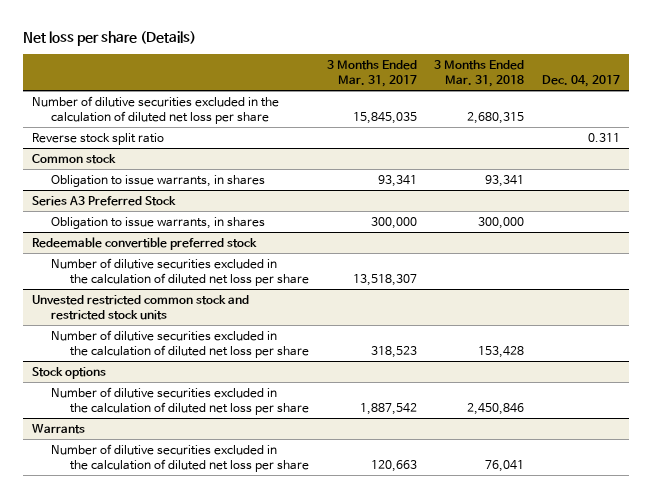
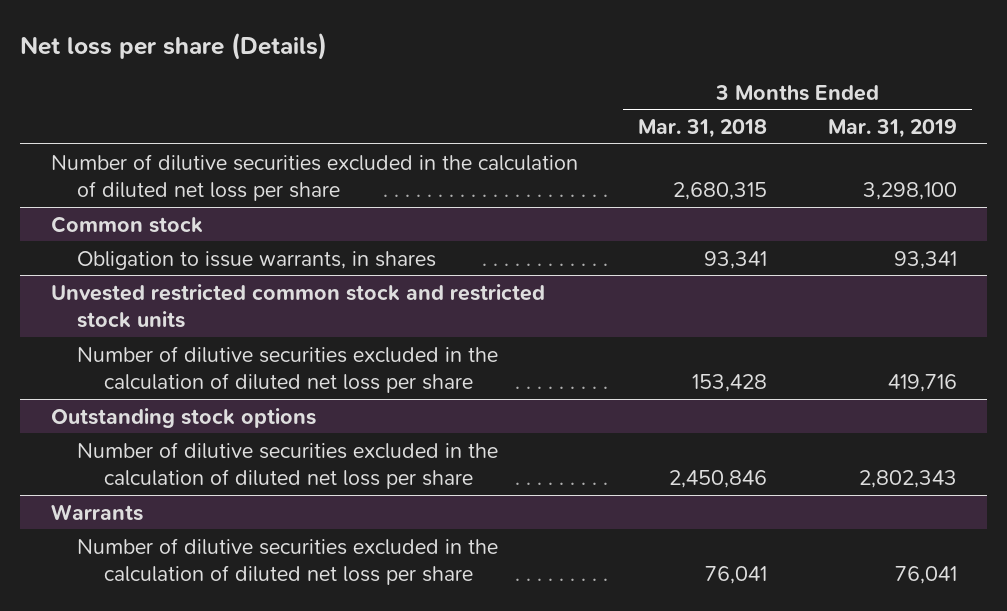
[326,59,417,88] 3 Months Ended Mar. 31, 2017 -> none
[542,75,621,88] Dec. 04, 2017 -> none
none -> [827,119,957,139] Mar. 31, 2019
[32,132,165,145] Reverse stock split ratio -> none
[32,195,177,206] Series A3 Preferred Stock -> none
[50,216,265,229] Obligation to issue warrants, in shares -> none
[32,236,258,250] Redeemable convertible preferred stock -> none
[50,257,309,287] Number of dilutive securities excluded in the calculation of diluted net loss per share -> none
[32,366,107,379] Stock options -> [50,407,316,428] Outstanding stock options

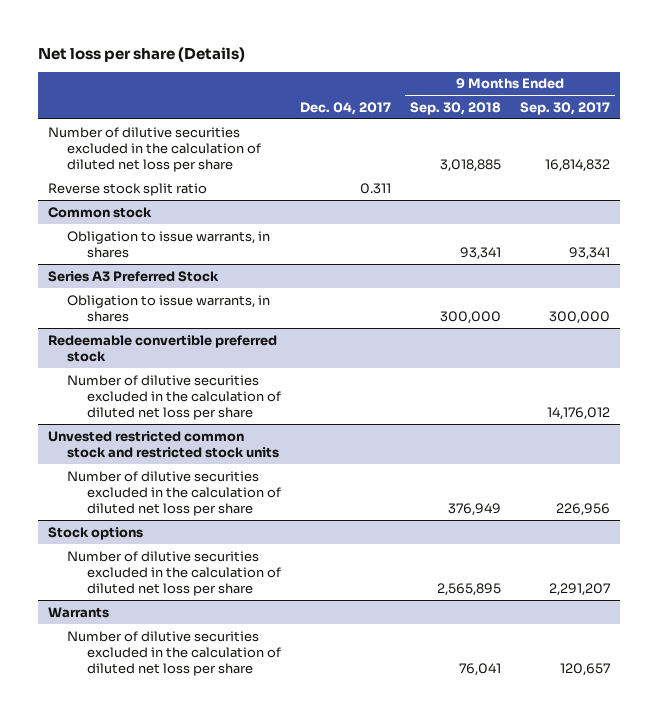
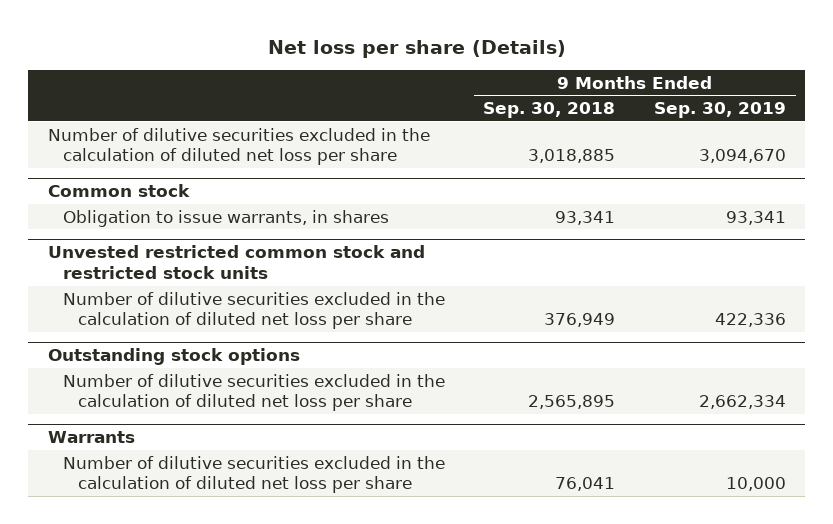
[300,101,392,115] Dec. 04, 2017 -> none
[520,101,611,115] Sep. 30, 2017 -> none
none -> [653,101,786,118] Sep. 30, 2019
[47,182,207,196] Reverse stock split ratio -> none
[47,270,219,282] Series A3 Preferred Stock -> none
[67,294,271,322] Obligation to issue warrants, in shares -> none
[47,334,277,362] Redeemable convertible preferred stock -> none
[67,374,281,420] Number of dilutive securities excluded in the calculation of diluted net loss per share -> none
[47,526,143,540] Stock options -> [47,348,300,366] Outstanding stock options

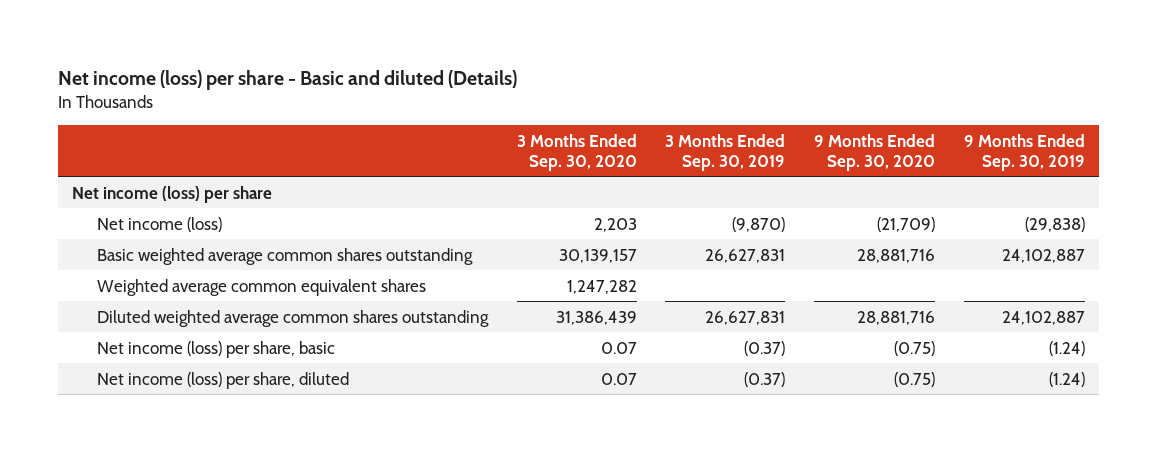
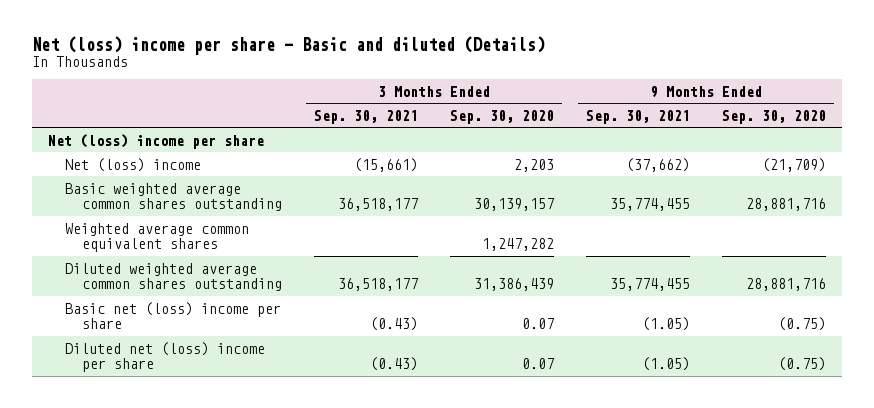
[57,69,517,90] Net income (loss) per share - Basic and diluted (Details) -> [32,35,546,55] Net (loss) income per share - Basic and diluted (Details)
[665,133,786,171] 3 Months Ended Sep. 30, 2019 -> none
[963,133,1085,171] 9 Months Ended Sep. 30, 2019 -> none
none -> [314,109,419,124] Sep. 30, 2021
none -> [586,109,691,124] Sep. 30, 2021
[72,185,273,203] Net income (loss) per share -> [48,133,265,149] Net (loss) income per share
[97,216,223,232] Net income (loss) -> [65,157,202,172] Net (loss) income
[97,340,336,358] Net income (loss) per share, basic -> [65,301,282,330] Basic net (loss) income per share
[97,371,350,389] Net income (loss) per share, diluted -> [65,341,266,373] Diluted net (loss) income per share

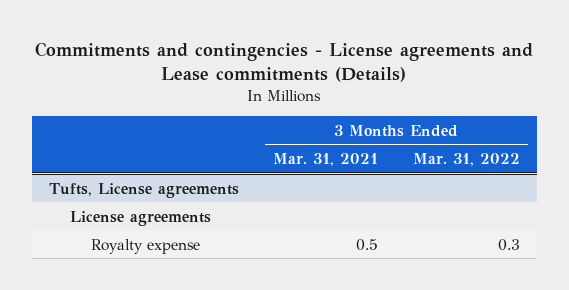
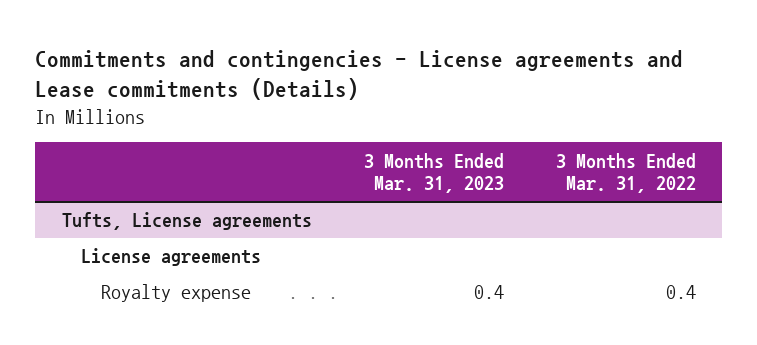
[273,153,379,167] Mar. 31, 2021 -> none
none -> [363,152,504,194] 3 Months Ended Mar. 31, 2023
[497,238,520,251] 0.3 -> [665,285,696,300] 0.4

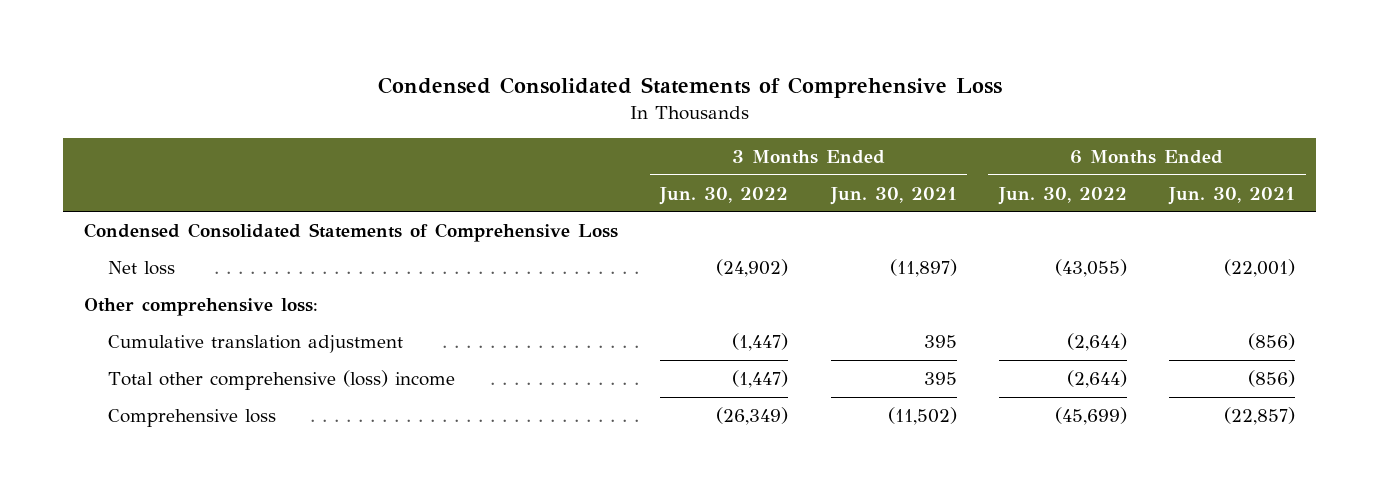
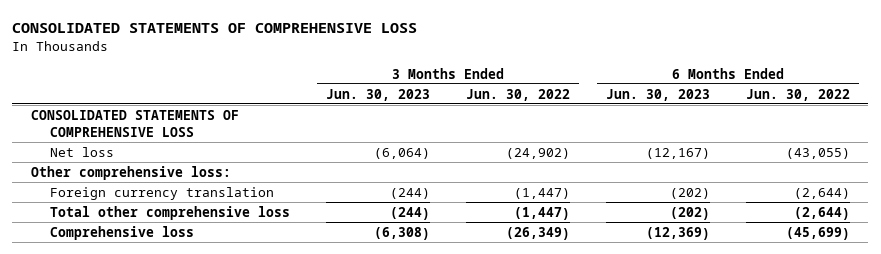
[377,76,1002,98] Condensed Consolidated Statements of Comprehensive Loss -> [12,22,418,33] CONSOLIDATED STATEMENTS OF COMPREHENSIVE LOSS
[829,186,957,205] Jun. 30, 2021 -> none
[1168,186,1296,205] Jun. 30, 2021 -> none
none -> [326,88,431,101] Jun. 30, 2023
none -> [606,88,711,101] Jun. 30, 2023
[84,222,619,242] Condensed Consolidated Statements of Comprehensive Loss -> [30,109,239,137] CONSOLIDATED STATEMENTS OF COMPREHENSIVE LOSS
[107,334,403,353] Cumulative translation adjustment -> [50,186,275,200] Foreign currency translation
[107,369,455,390] Total other comprehensive (loss) income -> [50,205,291,220] Total other comprehensive loss

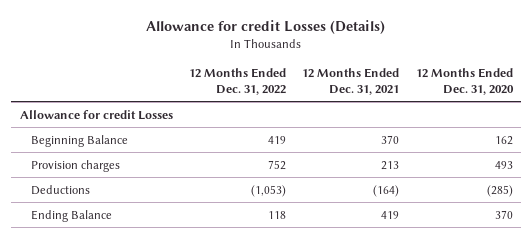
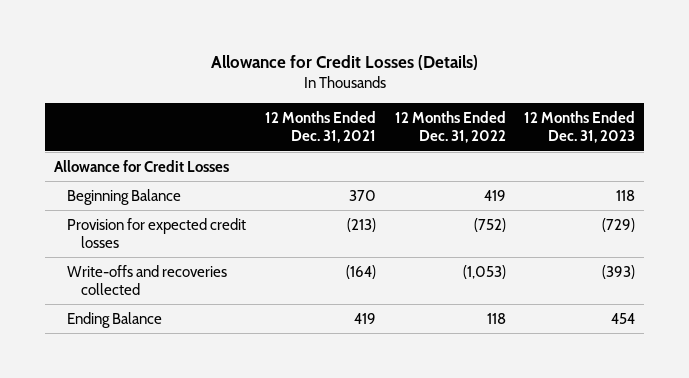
[146,19,386,34] Allowance for credit Losses (Details) -> [210,55,478,71] Allowance for Credit Losses (Details)
[415,68,514,95] 12 Months Ended Dec. 31, 2020 -> none
none -> [524,111,636,144] 12 Months Ended Dec. 31, 2023
[19,109,173,120] Allowance for credit Losses -> [54,159,230,172] Allowance for Credit Losses
[30,159,120,172] Provision charges -> none
none -> [67,217,247,249] Provision for expected credit losses
[30,184,90,195] Deductions -> [67,264,228,296] Write-offs and recoveries collected

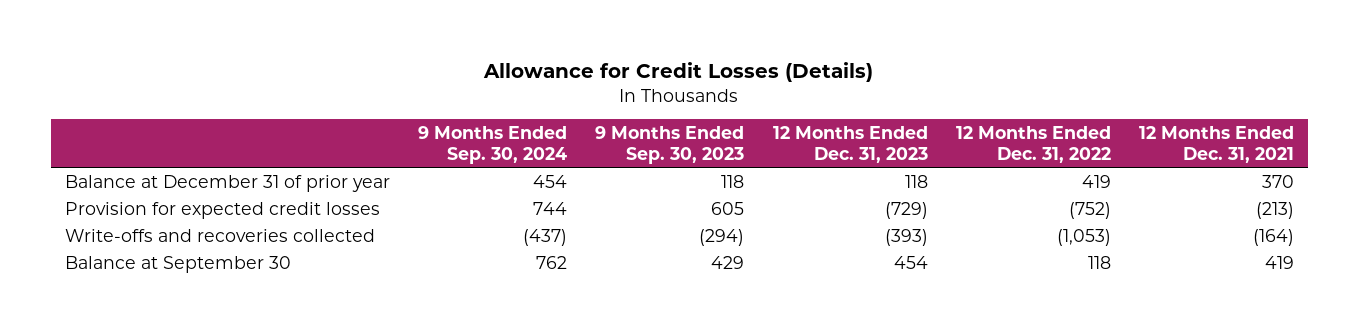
none -> [418,125,568,164] 9 Months Ended Sep. 30, 2024
none -> [595,125,745,164] 9 Months Ended Sep. 30, 2023
[54,159,230,172] Allowance for Credit Losses -> none
[67,188,182,205] Beginning Balance -> [64,174,390,192] Balance at December 31 of prior year
[67,311,163,328] Ending Balance -> [64,255,291,273] Balance at September 30

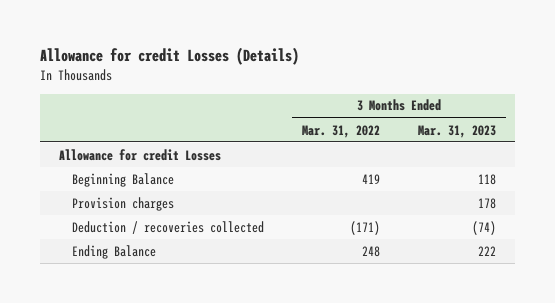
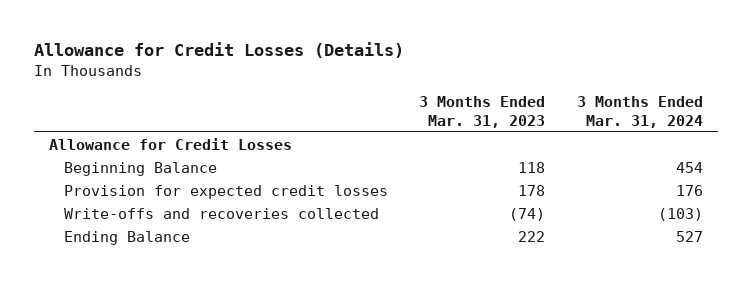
[39,47,299,66] Allowance for credit Losses (Details) -> [33,42,404,59] Allowance for Credit Losses (Details)
[302,124,381,138] Mar. 31, 2022 -> none
none -> [576,96,703,128] 3 Months Ended Mar. 31, 2024
[59,148,222,161] Allowance for credit Losses -> [49,137,293,150] Allowance for Credit Losses
[71,196,174,211] Provision charges -> [63,184,388,199] Provision for expected credit losses
[71,220,264,234] Deduction / recoveries collected -> [63,207,379,219] Write-offs and recoveries collected

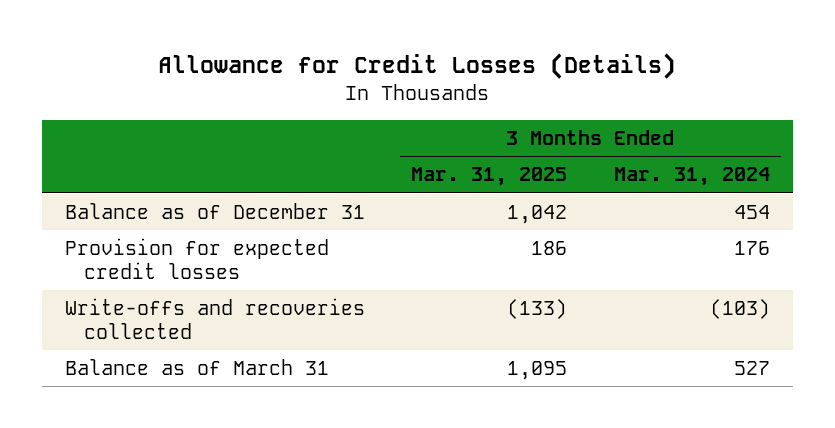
[419,96,546,128] 3 Months Ended Mar. 31, 2023 -> none
none -> [411,167,568,187] Mar. 31, 2025
[49,137,293,150] Allowance for Credit Losses -> none
[63,161,217,176] Beginning Balance -> [64,203,365,220] Balance as of December 31
[63,230,190,245] Ending Balance -> [64,359,329,376] Balance as of March 31

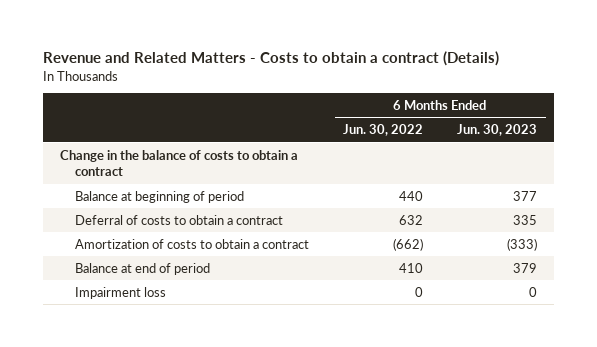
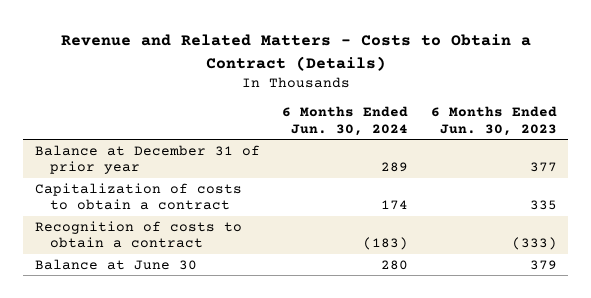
[43,51,500,67] Revenue and Related Matters - Costs to obtain a contract (Details) -> [60,34,531,71] Revenue and Related Matters - Costs to Obtain a Contract (Details)
[343,124,424,137] Jun. 30, 2022 -> none
none -> [282,105,409,136] 6 Months Ended Jun. 30, 2024
[60,149,299,177] Change in the balance of costs to obtain a contract -> none
[75,286,167,299] Impairment loss -> none
[75,190,245,203] Balance at beginning of period -> [34,144,260,175] Balance at December 31 of prior year
[75,214,284,225] Deferral of costs to obtain a contract -> [34,182,242,211] Capitalization of costs to obtain a contract
[75,238,310,249] Amortization of costs to obtain a contract -> [34,220,242,249] Recognition of costs to obtain a contract
[75,262,211,275] Balance at end of period -> [34,258,197,270] Balance at June 30

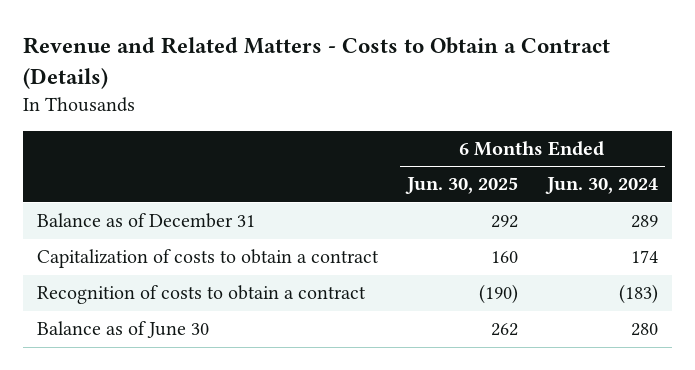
[430,105,557,136] 6 Months Ended Jun. 30, 2023 -> none
none -> [404,177,518,195] Jun. 30, 2025
[34,144,260,175] Balance at December 31 of prior year -> [37,213,256,229] Balance as of December 31
[34,258,197,270] Balance at June 30 -> [37,321,210,339] Balance as of June 30

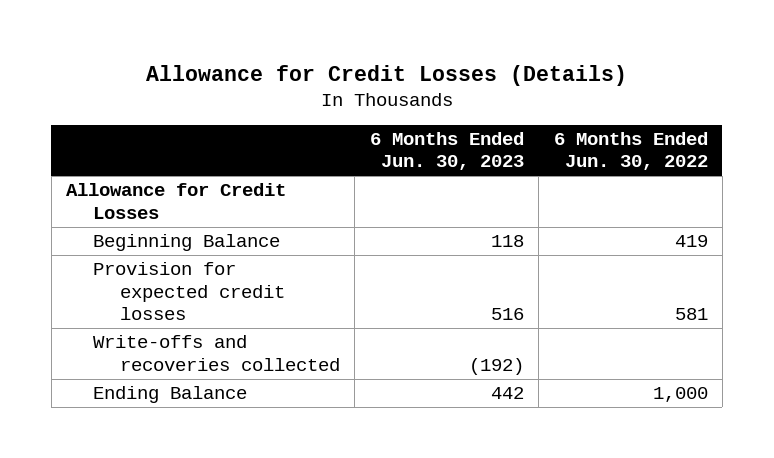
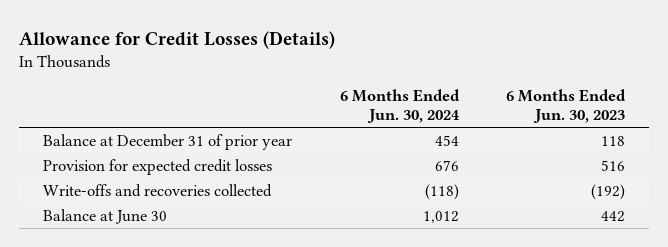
[553,132,708,171] 6 Months Ended Jun. 30, 2022 -> none
none -> [339,88,460,124] 6 Months Ended Jun. 30, 2024
[66,183,287,219] Allowance for Credit Losses -> none
[93,234,281,252] Beginning Balance -> [42,133,292,150] Balance at December 31 of prior year
[93,386,248,404] Ending Balance -> [42,208,167,224] Balance at June 30

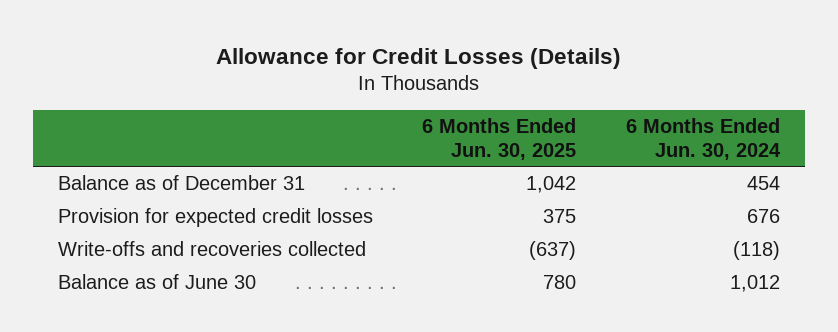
[506,88,627,124] 6 Months Ended Jun. 30, 2023 -> none
none -> [422,118,577,160] 6 Months Ended Jun. 30, 2025
[42,133,292,150] Balance at December 31 of prior year -> [57,175,305,191] Balance as of December 31
[42,208,167,224] Balance at June 30 -> [57,274,256,290] Balance as of June 30

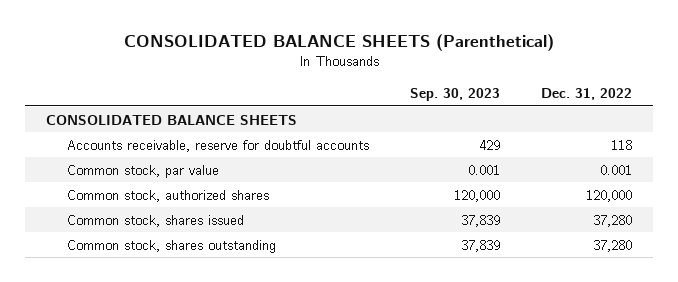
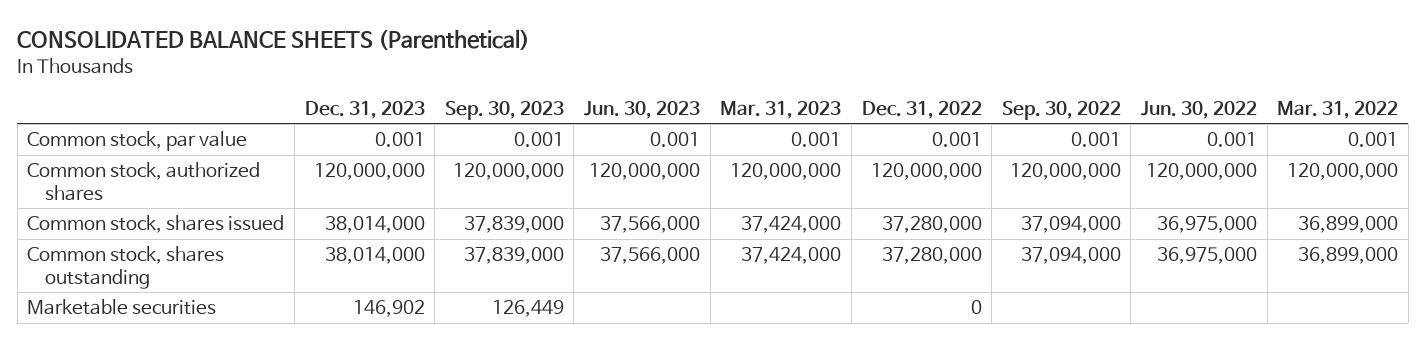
none -> [304,100,425,119] Dec. 31, 2023
none -> [584,100,701,119] Jun. 30, 2023
none -> [720,100,842,119] Mar. 31, 2023
none -> [1001,100,1121,120] Sep. 30, 2022
none -> [1141,100,1258,119] Jun. 30, 2022
none -> [1277,100,1399,119] Mar. 31, 2022
[45,114,297,125] CONSOLIDATED BALANCE SHEETS -> none
[66,139,369,152] Accounts receivable, reserve for doubtful accounts -> none
[454,189,501,202] 120,000 -> [452,163,564,181] 120,000,000
[586,189,633,202] 120,000 -> [870,163,982,181] 120,000,000
[461,214,501,227] 37,839 -> [463,216,564,234] 37,839,000
[593,214,633,227] 37,280 -> [881,216,982,234] 37,280,000
[461,239,501,252] 37,839 -> [463,247,564,265] 37,839,000
[593,239,633,252] 37,280 -> [881,247,982,265] 37,280,000
none -> [27,299,217,316] Marketable securities

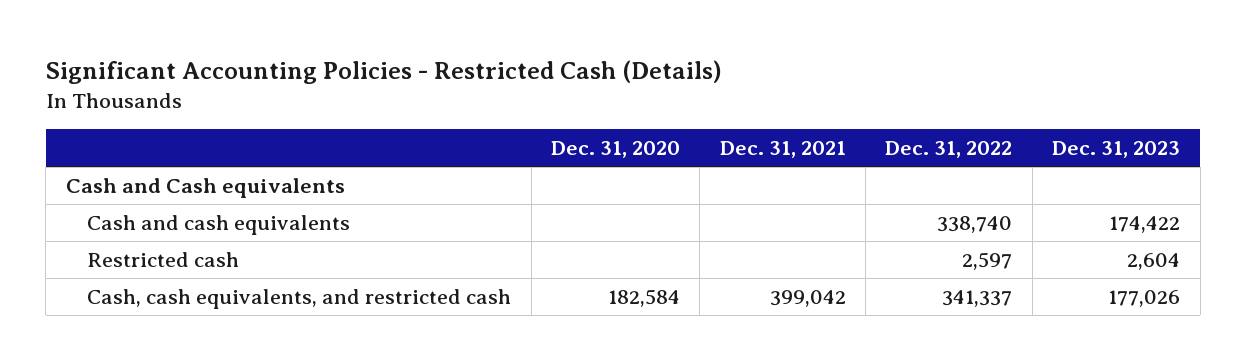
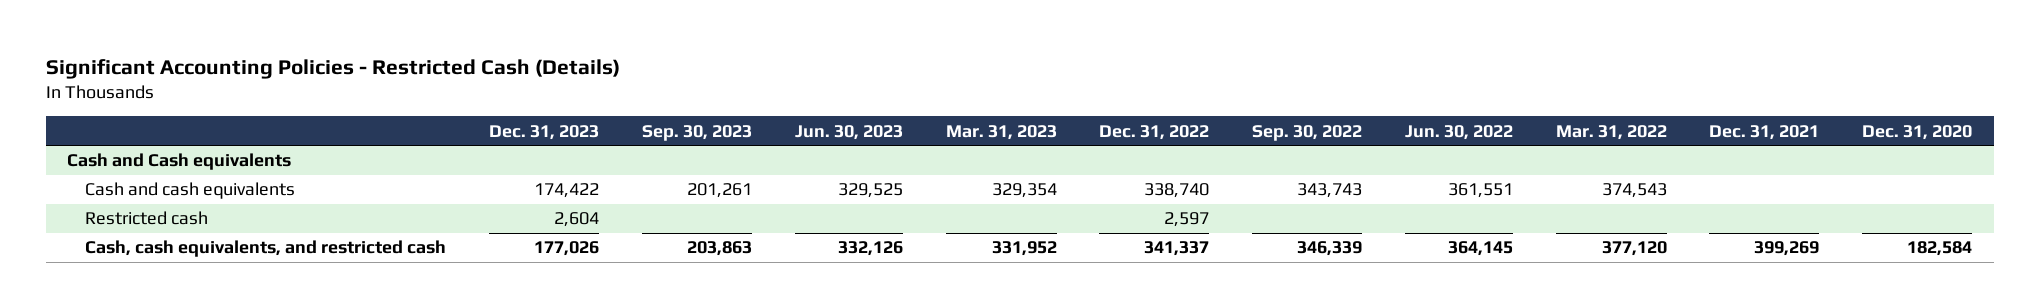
none -> [642,124,753,141] Sep. 30, 2023
none -> [794,124,903,140] Jun. 30, 2023
none -> [945,124,1057,140] Mar. 31, 2023
none -> [1252,124,1363,141] Sep. 30, 2022
none -> [1404,124,1513,140] Jun. 30, 2022
none -> [1555,124,1667,140] Mar. 31, 2022
[769,289,846,307] 399,042 -> [1754,241,1820,257] 399,269

